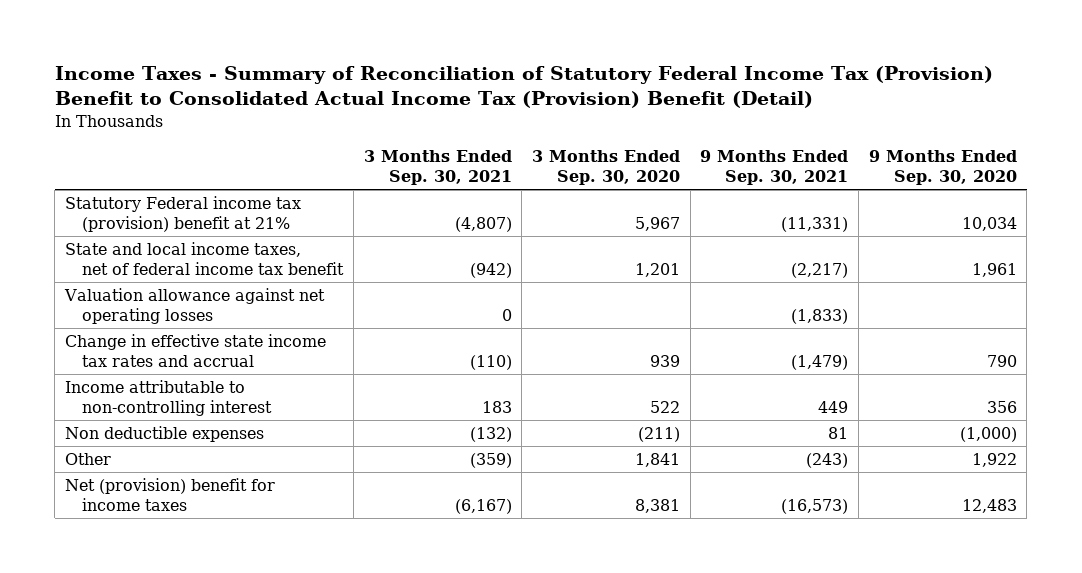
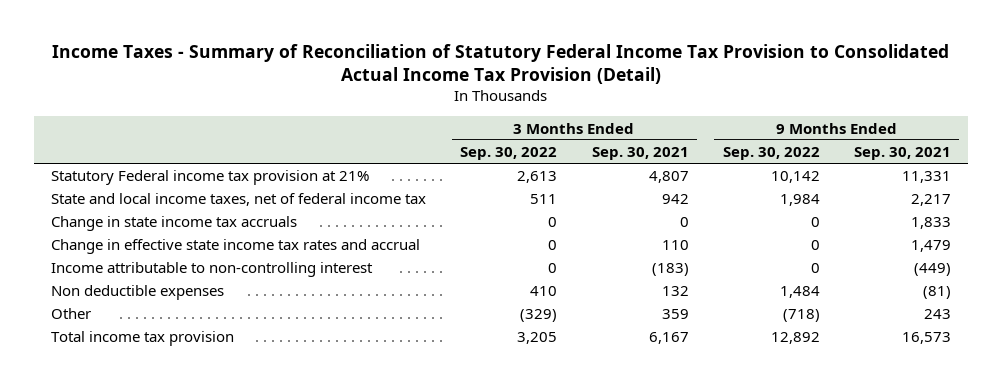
[54,66,993,109] Income Taxes - Summary of Reconciliation of Statutory Federal Income Tax (Provision) Benefit to Consolidated Actual Income Tax (Provision) Benefit (Detail) -> [52,43,950,84] Income Taxes - Summary of Reconciliation of Statutory Federal Income Tax Provision to Consolidated Actual Income Tax Provision (Detail)
[531,150,680,186] 3 Months Ended Sep. 30, 2020 -> none
[868,150,1017,186] 9 Months Ended Sep. 30, 2020 -> none
none -> [460,146,558,160] Sep. 30, 2022
none -> [722,146,820,160] Sep. 30, 2022
[64,288,326,324] Valuation allowance against net operating losses -> none
[65,196,302,232] Statutory Federal income tax (provision) benefit at 21% -> [51,170,370,186] Statutory Federal income tax provision at 21%
[454,216,512,232] (4,807) -> [648,171,689,184] 4,807
[781,216,849,232] (11,331) -> [901,171,951,184] 11,331
[65,242,345,275] State and local income taxes, net of federal income tax benefit -> [51,193,427,207] State and local income taxes, net of federal income tax
[469,262,512,278] (942) -> [661,194,689,205] 942
[791,262,849,278] (2,217) -> [910,194,951,207] 2,217
none -> [51,216,298,232] Change in state income tax accruals
[469,354,512,370] (110) -> [661,240,689,251] 110
[791,354,849,370] (1,479) -> [910,240,951,253] 1,479
[481,400,512,413] 183 -> [651,263,689,277] (183)
[818,400,849,413] 449 -> [913,263,951,277] (449)
[469,427,512,443] (132) -> [661,286,689,297] 132
[828,427,849,440] 81 -> [922,286,951,300] (81)
[469,453,512,469] (359) -> [661,309,689,320] 359
[806,453,849,469] (243) -> [923,309,951,320] 243
[65,478,276,511] Net (provision) benefit for income taxes -> [51,331,235,347] Total income tax provision
[454,498,512,514] (6,167) -> [648,332,689,345] 6,167
[781,498,849,514] (16,573) -> [901,332,951,345] 16,573

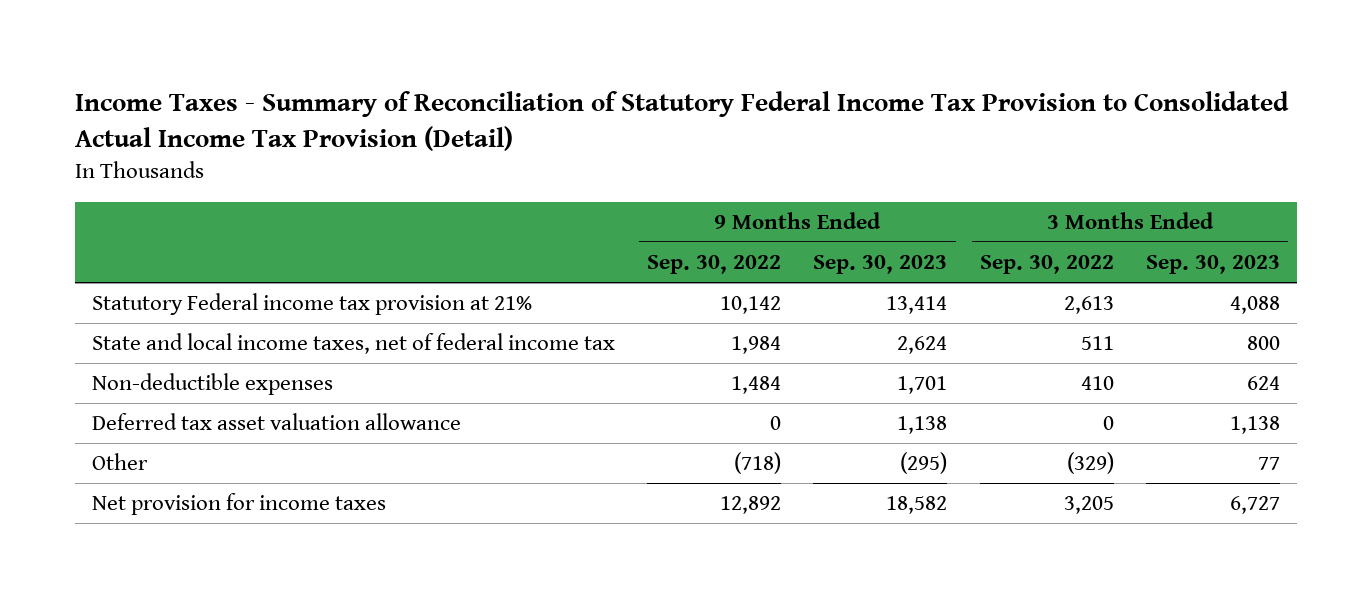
[591,146,689,160] Sep. 30, 2021 -> none
[853,146,951,160] Sep. 30, 2021 -> none
none -> [813,255,948,275] Sep. 30, 2023
none -> [1146,255,1281,275] Sep. 30, 2023
[51,216,298,232] Change in state income tax accruals -> none
[51,239,421,255] Change in effective state income tax rates and accrual -> none
[51,262,374,278] Income attributable to non-controlling interest -> none
[51,285,225,301] Non deductible expenses -> [91,373,333,396] Non-deductible expenses
none -> [91,413,461,431] Deferred tax asset valuation allowance
[51,331,235,347] Total income tax provision -> [91,493,386,516] Net provision for income taxes

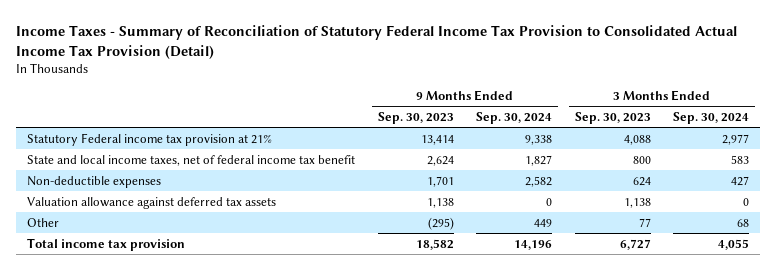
[647,255,782,275] Sep. 30, 2022 -> none
[979,255,1114,275] Sep. 30, 2022 -> none
none -> [476,111,553,124] Sep. 30, 2024
none -> [673,111,750,124] Sep. 30, 2024
[91,333,615,355] State and local income taxes, net of federal income tax -> [27,154,356,166] State and local income taxes, net of federal income tax benefit
[91,413,461,431] Deferred tax asset valuation allowance -> [27,196,277,209] Valuation allowance against deferred tax assets
[91,493,386,516] Net provision for income taxes -> [27,237,186,251] Total income tax provision

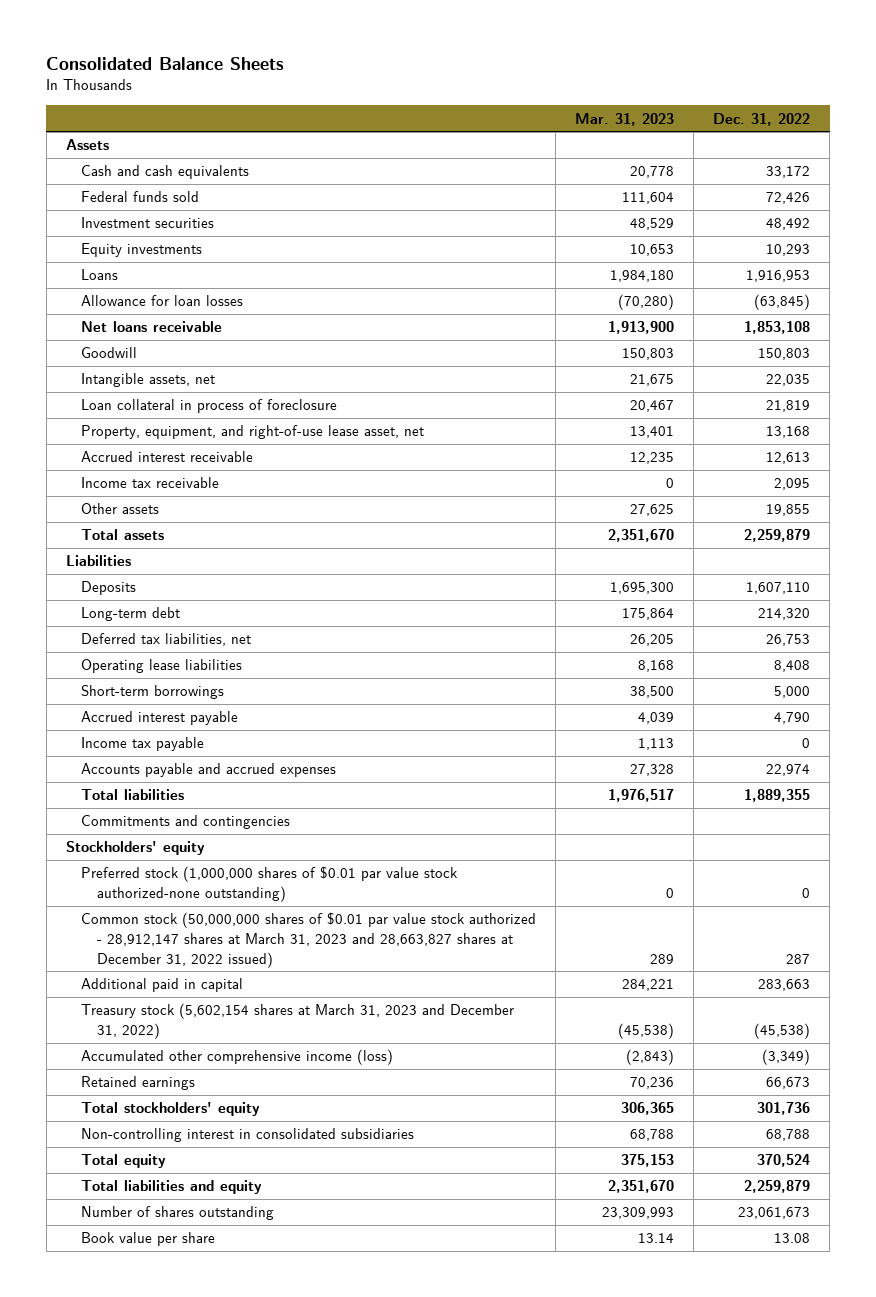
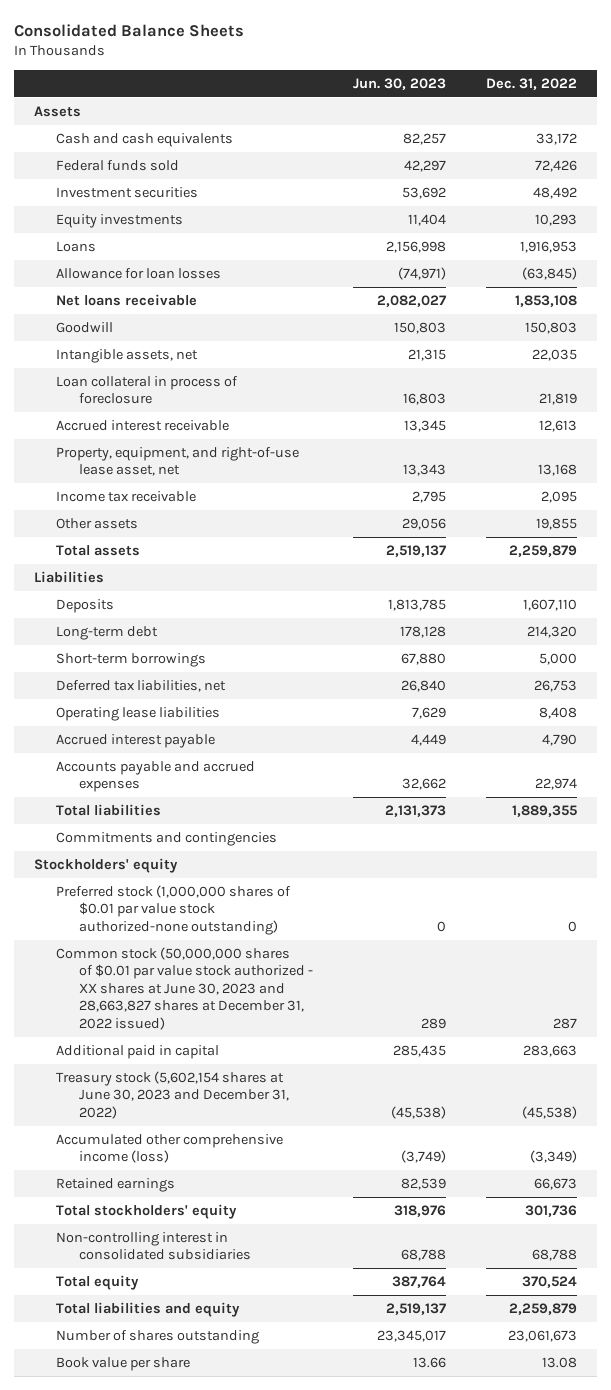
[575,112,675,126] Mar. 31, 2023 -> none
none -> [352,77,446,90] Jun. 30, 2023
[81,425,425,440] Property, equipment, and right-of-use lease asset, net -> [56,447,300,477] Property, equipment, and right-of-use lease asset, net
[81,685,225,700] Short-term borrowings -> [56,653,207,668] Short-term borrowings
[81,737,205,752] Income tax payable -> none
[81,912,537,968] Common stock (50,000,000 shares of $0.01 par value stock authorized - 28,912,147 shares at March 31, 2023 and 28,663,827 shares at December 31, 2022 issued) -> [56,947,313,1030] Common stock (50,000,000 shares of $0.01 par value stock authorized - XX shares at June 30, 2023 and 28,663,827 shares at December 31, 2022 issued)
[81,1003,515,1039] Treasury stock (5,602,154 shares at March 31, 2023 and December 31, 2022) -> [56,1071,289,1119] Treasury stock (5,602,154 shares at June 30, 2023 and December 31, 2022)

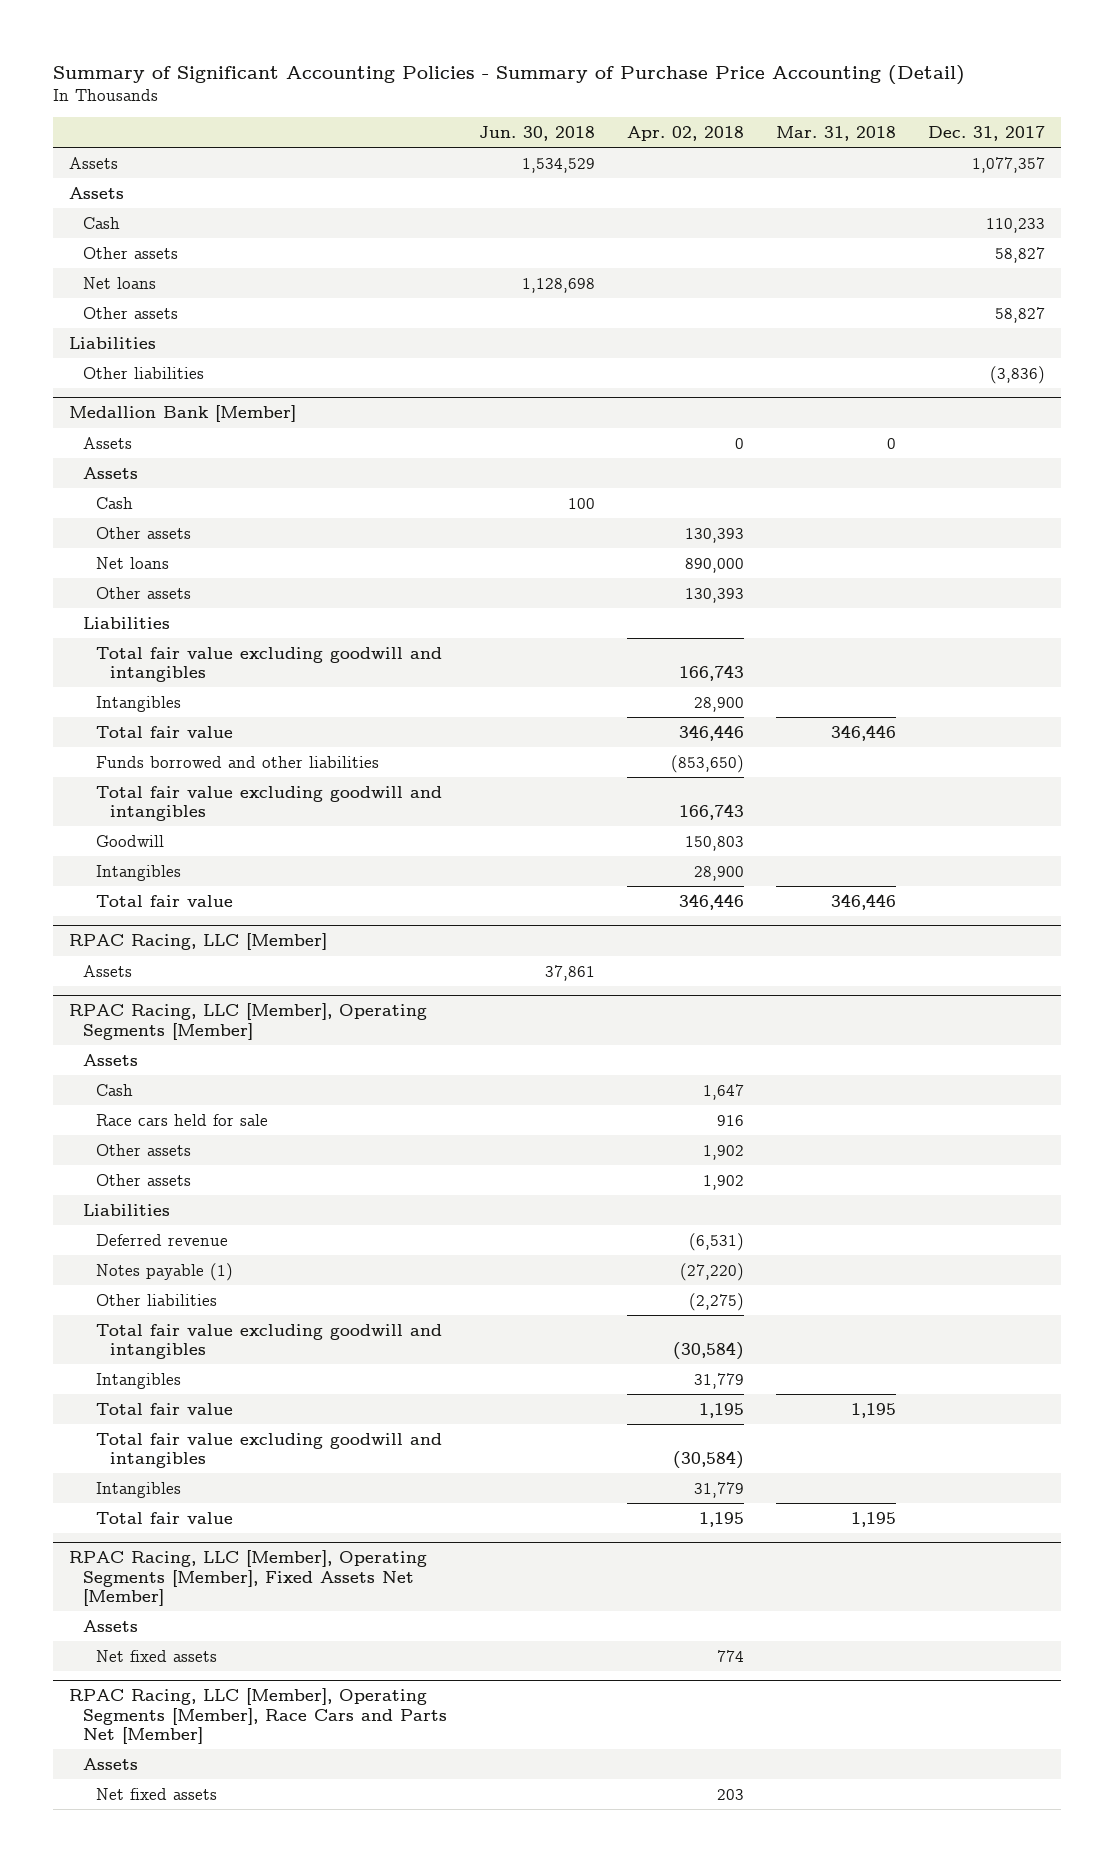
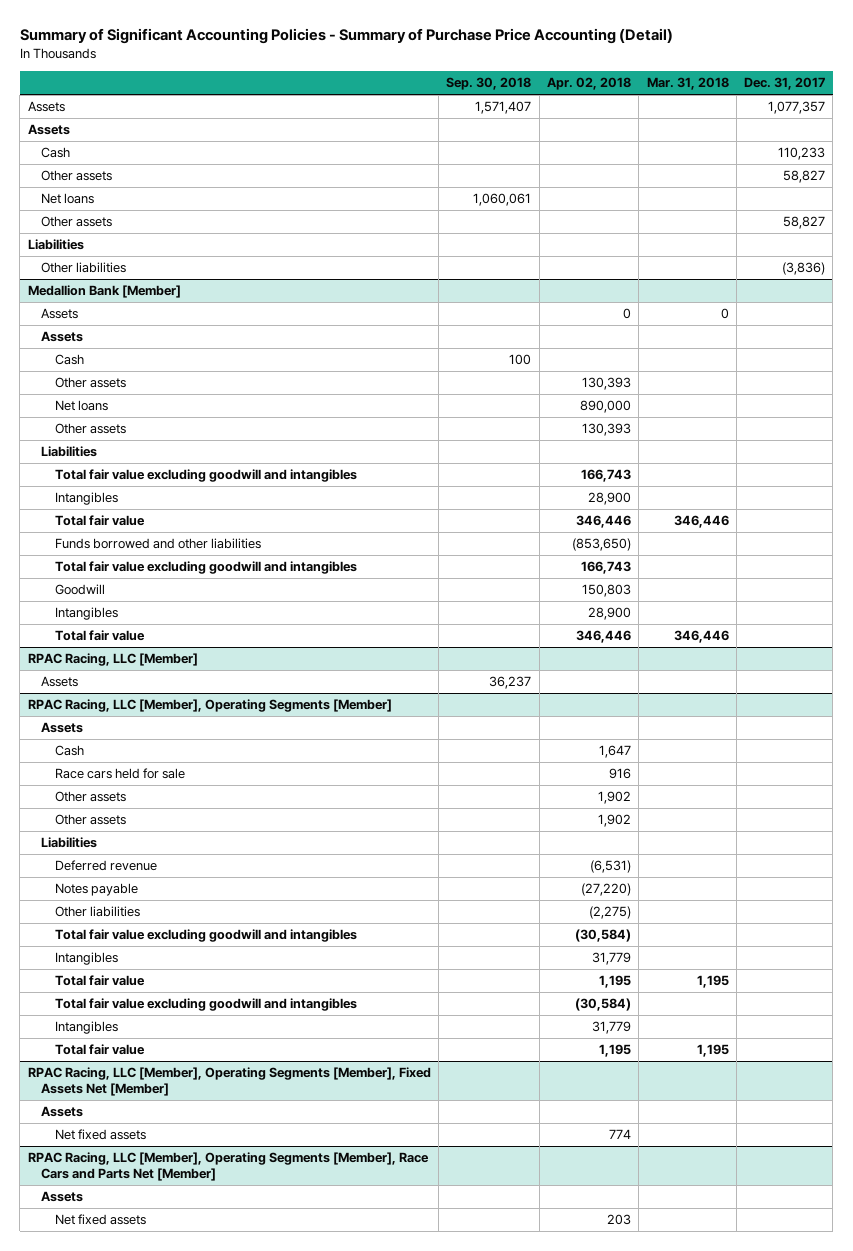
[478,125,595,141] Jun. 30, 2018 -> none
none -> [446,76,532,90] Sep. 30, 2018
[96,1262,234,1281] Notes payable (1) -> [54,883,138,897] Notes payable

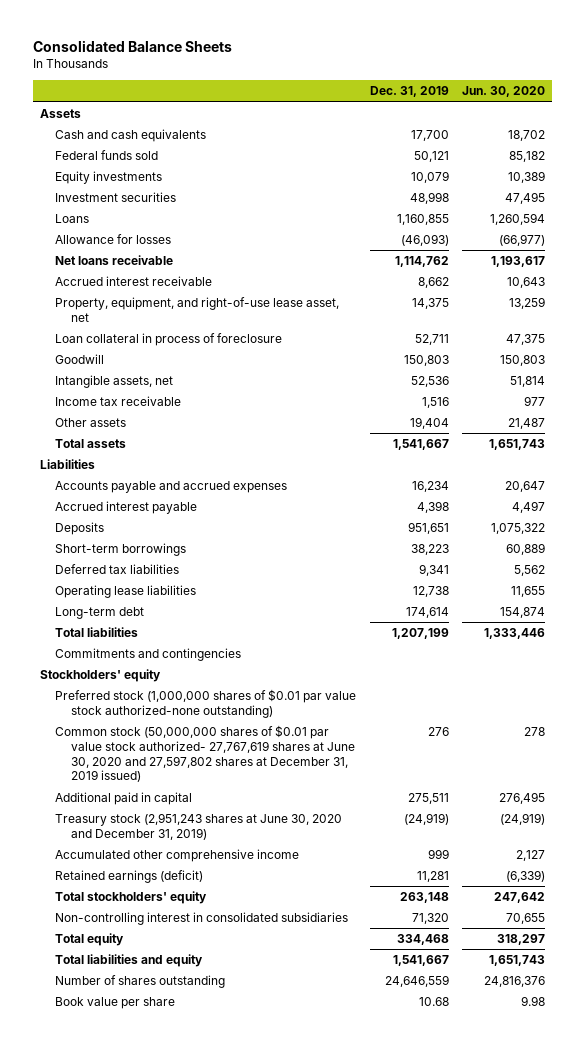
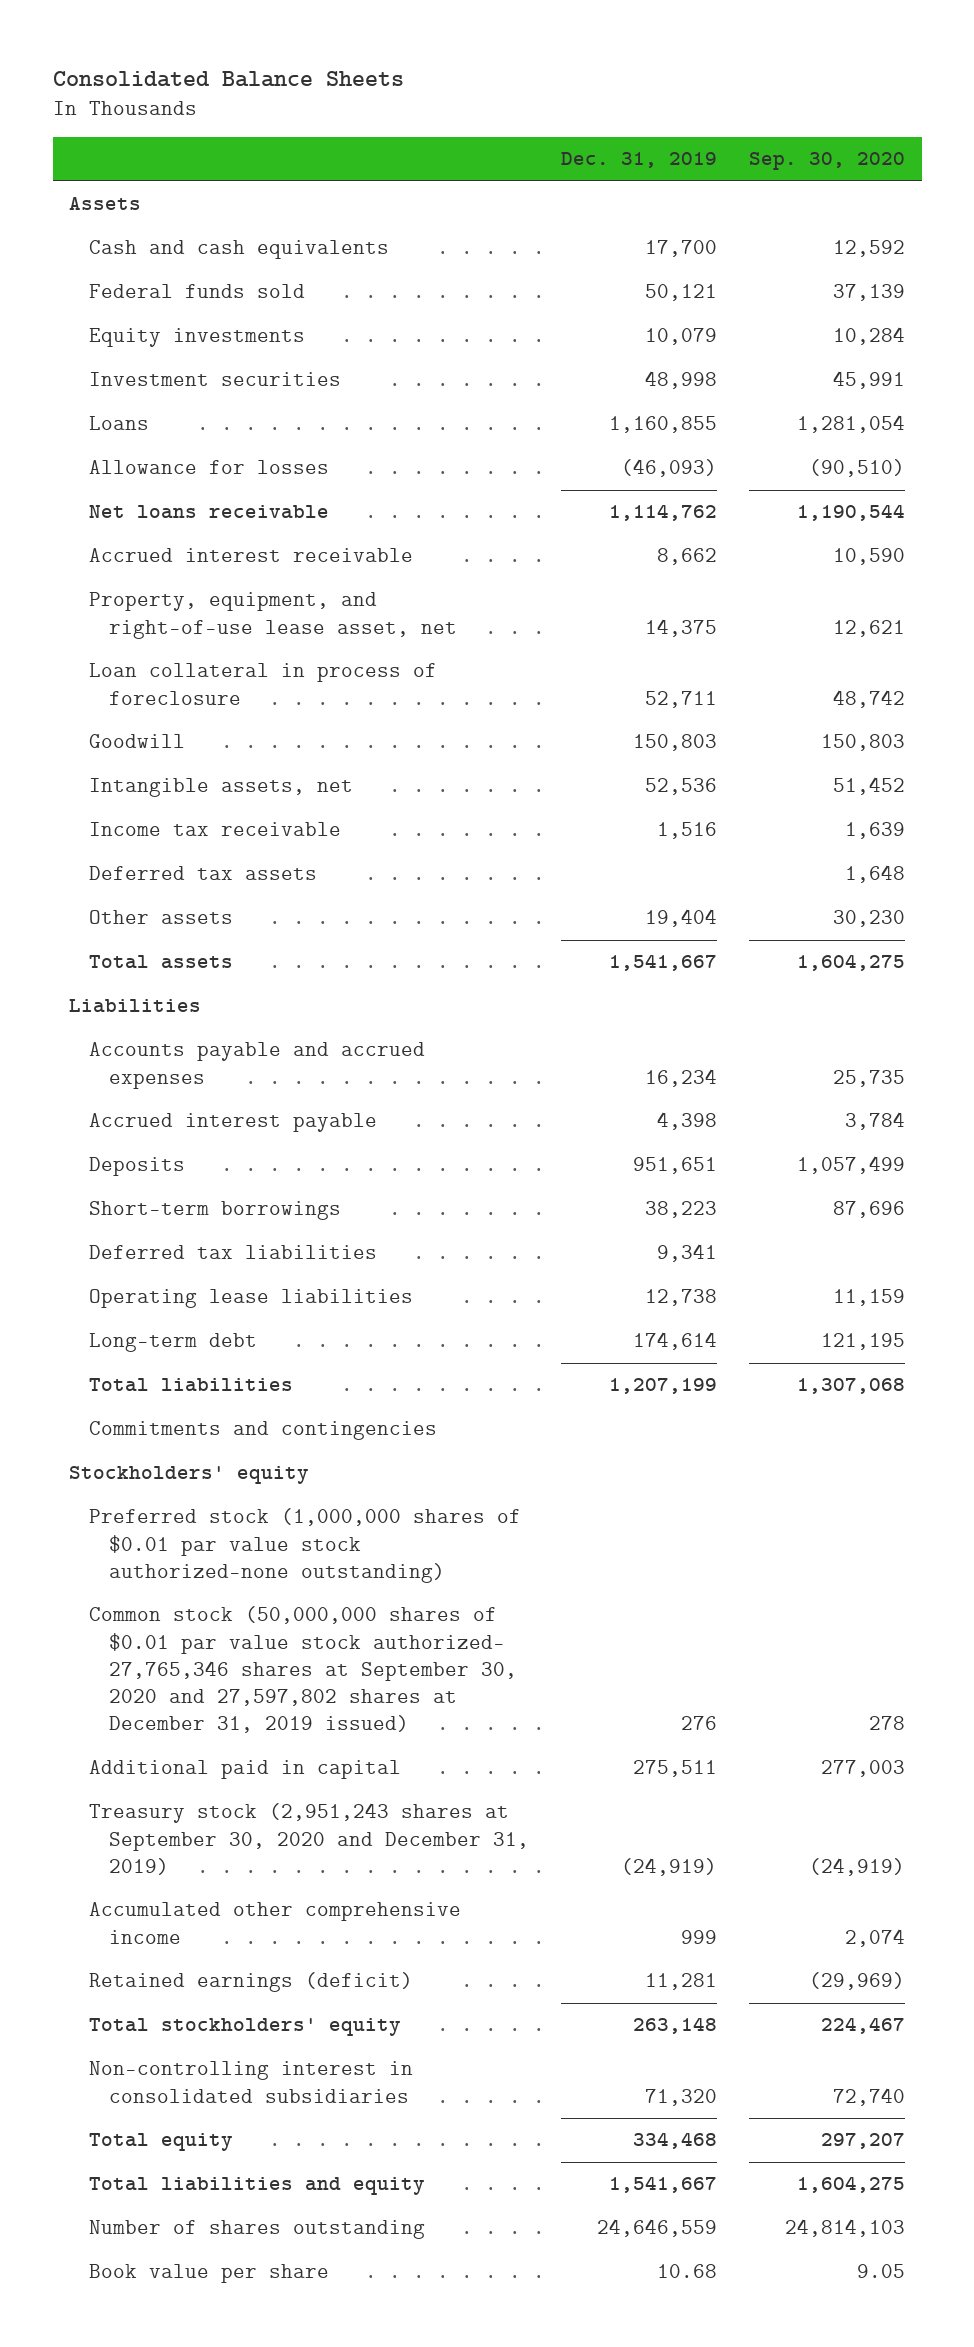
[462,86,546,98] Jun. 30, 2020 -> none
none -> [749,152,906,171] Sep. 30, 2020
none -> [89,866,318,881] Deferred tax assets
[55,725,356,783] Common stock (50,000,000 shares of $0.01 par value stock authorized- 27,767,619 shares at June 30, 2020 and 27,597,802 shares at December 31, 2019 issued) -> [89,1606,518,1734] Common stock (50,000,000 shares of $0.01 par value stock authorized- 27,765,346 shares at September 30, 2020 and 27,597,802 shares at December 31, 2019 issued)
[55,813,343,840] Treasury stock (2,951,243 shares at June 30, 2020 and December 31, 2019) -> [89,1803,530,1875] Treasury stock (2,951,243 shares at September 30, 2020 and December 31, 2019)

